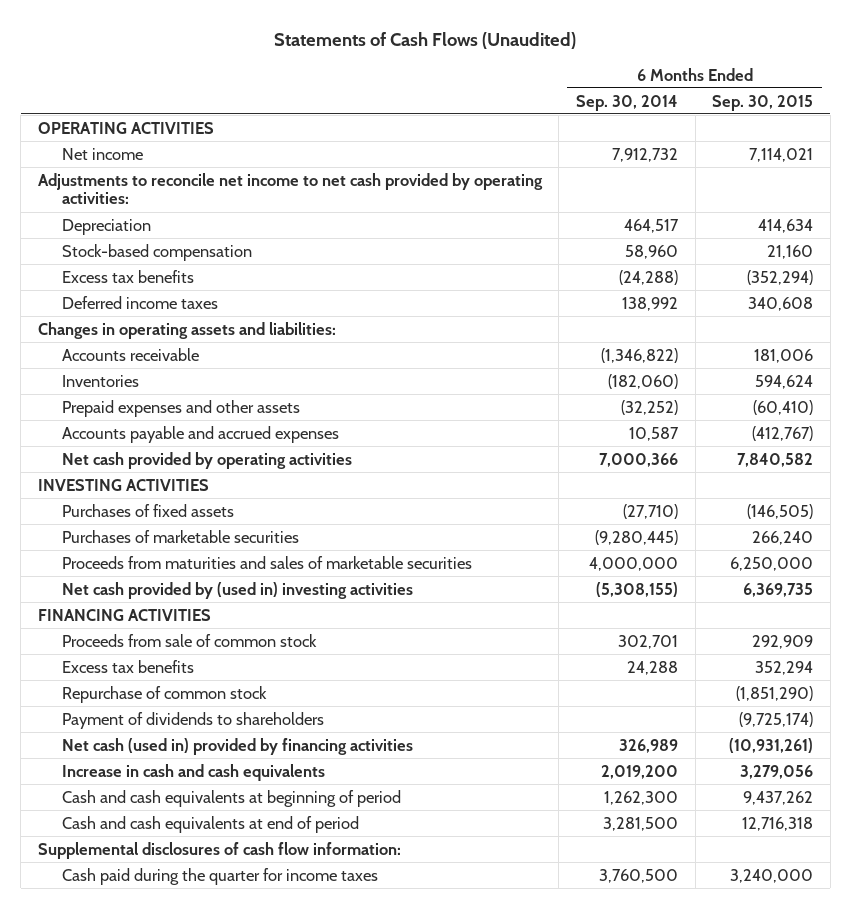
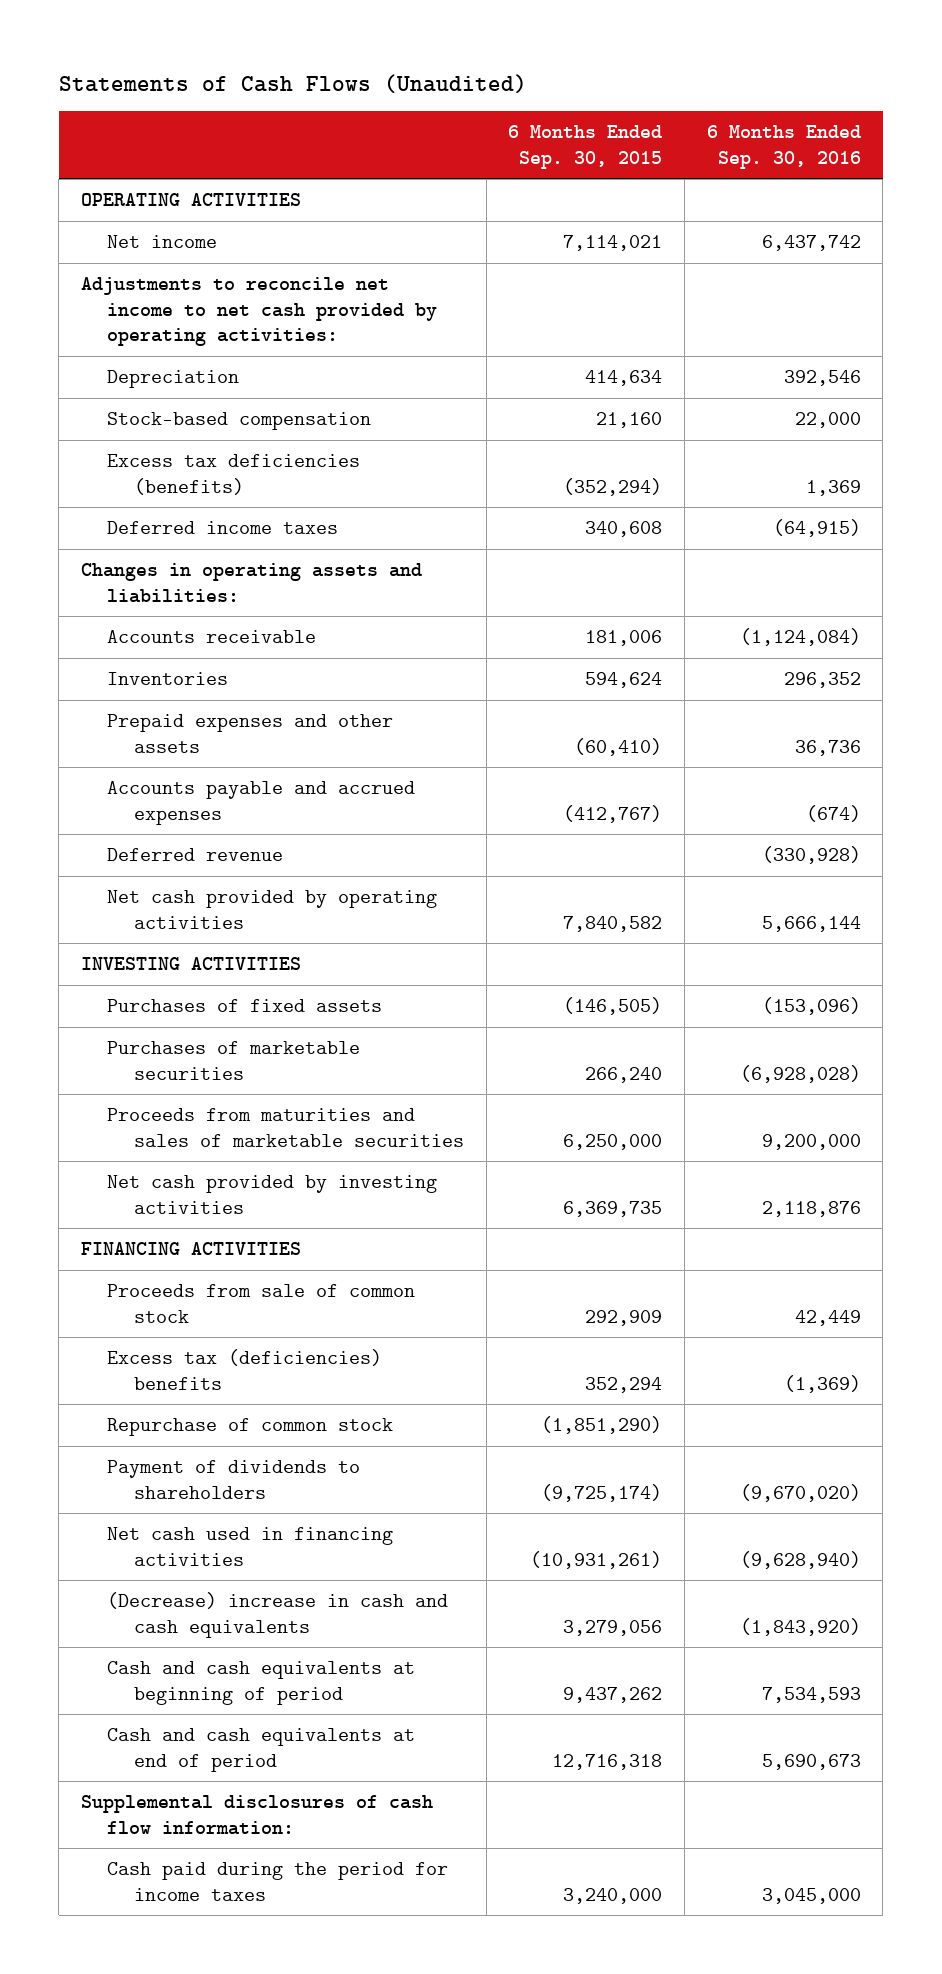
[575,94,678,111] Sep. 30, 2014 -> none
none -> [706,125,861,169] 6 Months Ended Sep. 30, 2016
[61,269,194,283] Excess tax benefits -> [107,454,361,495] Excess tax deficiencies (benefits)
none -> [107,848,284,862] Deferred revenue
[61,581,413,599] Net cash provided by (used in) investing activities -> [107,1175,438,1214] Net cash provided by investing activities
[61,659,194,673] Excess tax benefits -> [107,1349,383,1390] Excess tax (deficiencies) benefits
[61,737,413,755] Net cash (used in) provided by financing activities -> [107,1527,394,1566] Net cash used in financing activities
[61,763,325,781] Increase in cash and cash equivalents -> [107,1592,449,1638] (Decrease) increase in cash and cash equivalents
[61,867,378,885] Cash paid during the quarter for income taxes -> [107,1862,449,1901] Cash paid during the period for income taxes

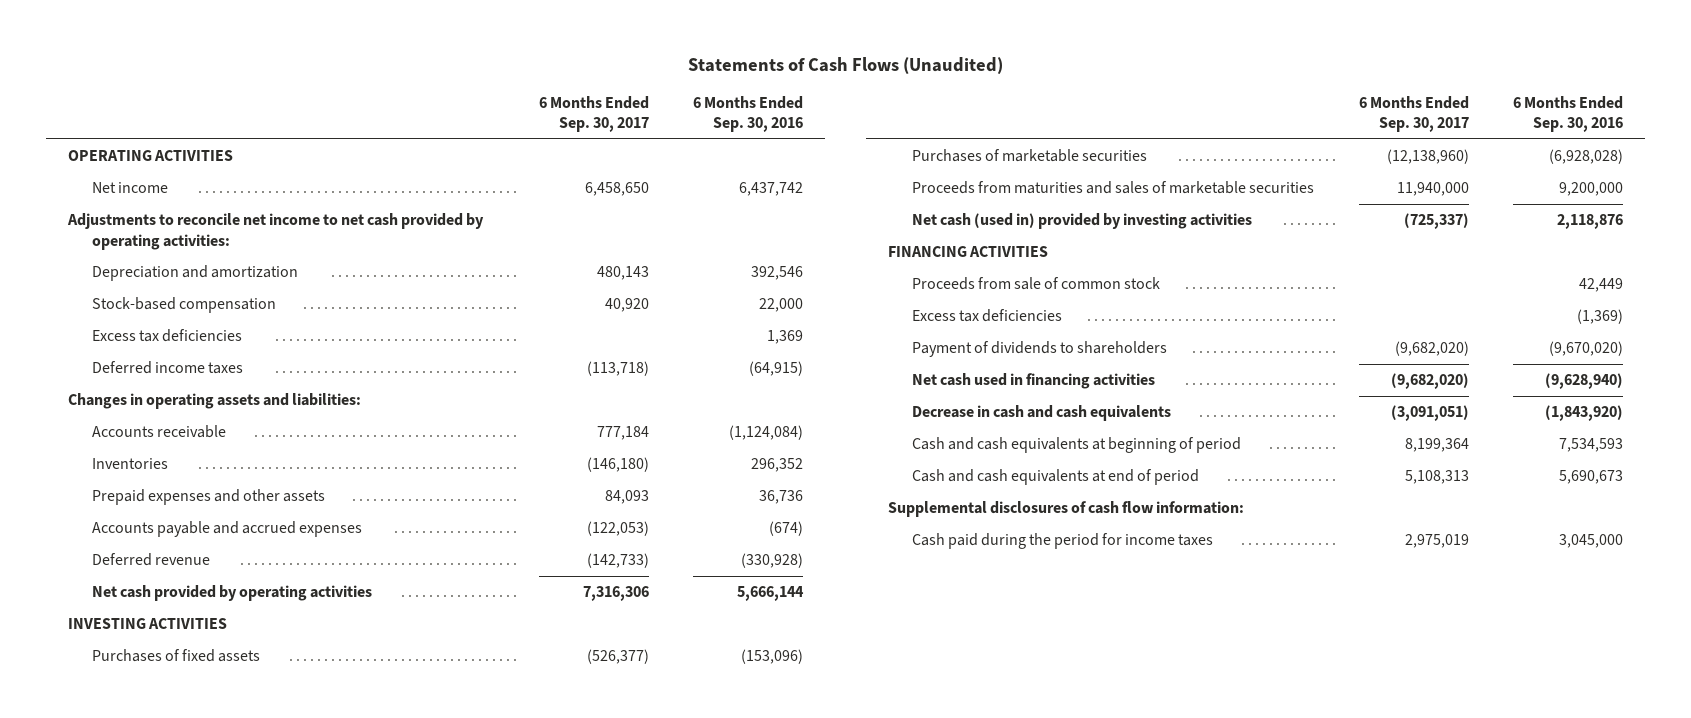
[508,125,663,169] 6 Months Ended Sep. 30, 2015 -> none
none -> [538,95,649,133] 6 Months Ended Sep. 30, 2017
[107,370,240,389] Depreciation -> [92,265,299,282] Depreciation and amortization
[107,454,361,495] Excess tax deficiencies (benefits) -> [92,329,243,343] Excess tax deficiencies
[107,1175,438,1214] Net cash provided by investing activities -> [912,213,1253,230] Net cash (used in) provided by investing activities
[107,1418,394,1437] Repurchase of common stock -> none
[107,1349,383,1390] Excess tax (deficiencies) benefits -> [912,309,1063,323] Excess tax deficiencies
[107,1592,449,1638] (Decrease) increase in cash and cash equivalents -> [912,405,1172,422] Decrease in cash and cash equivalents

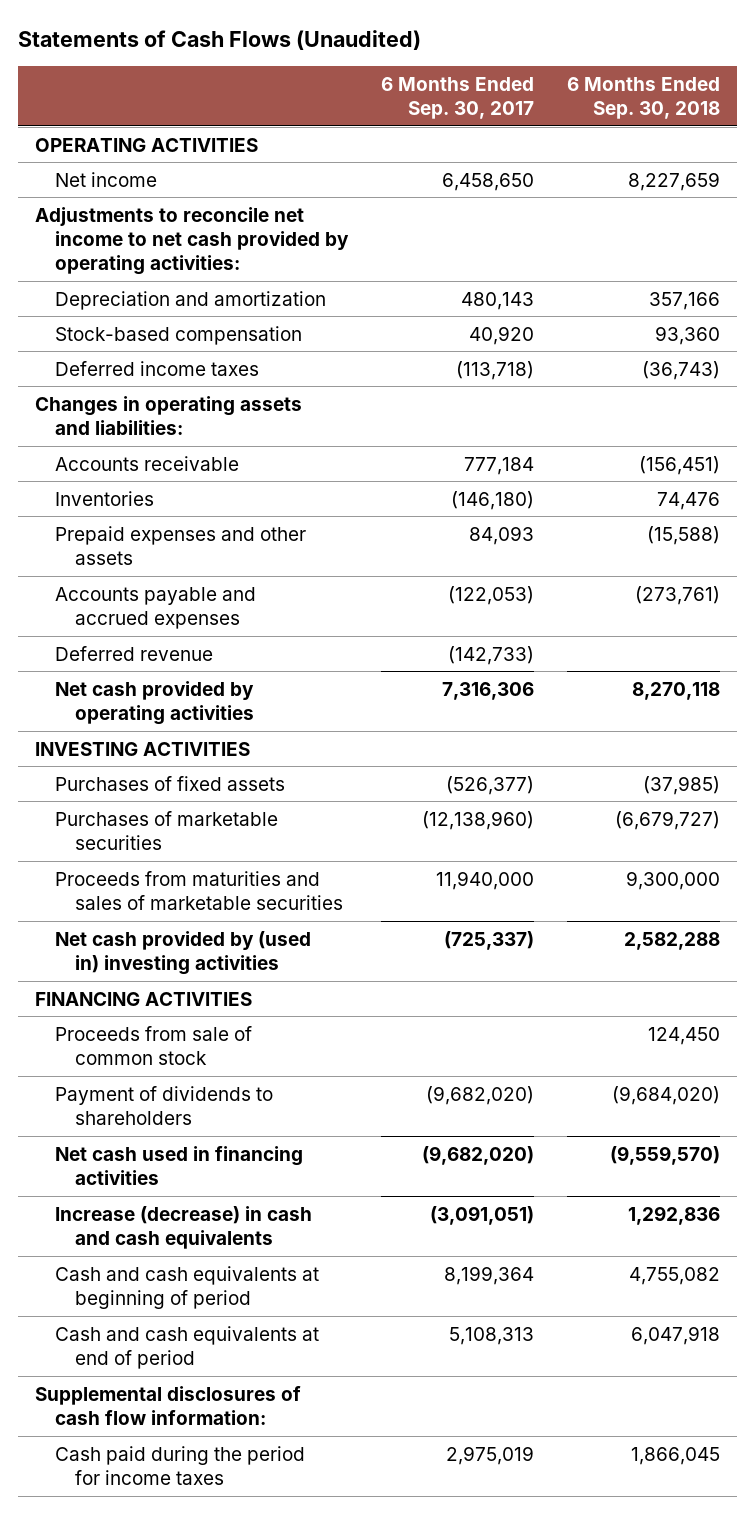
[693,95,804,133] 6 Months Ended Sep. 30, 2016 -> none
none -> [567,76,721,119] 6 Months Ended Sep. 30, 2018
[92,329,243,343] Excess tax deficiencies -> none
[912,213,1253,230] Net cash (used in) provided by investing activities -> [55,930,312,975] Net cash provided by (used in) investing activities
[912,309,1063,323] Excess tax deficiencies -> none
[912,405,1172,422] Decrease in cash and cash equivalents -> [55,1205,313,1249] Increase (decrease) in cash and cash equivalents

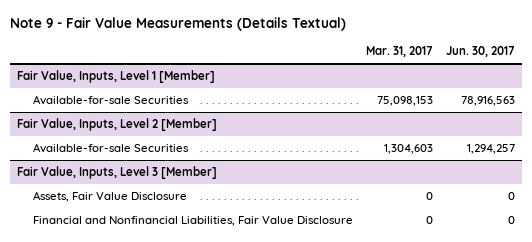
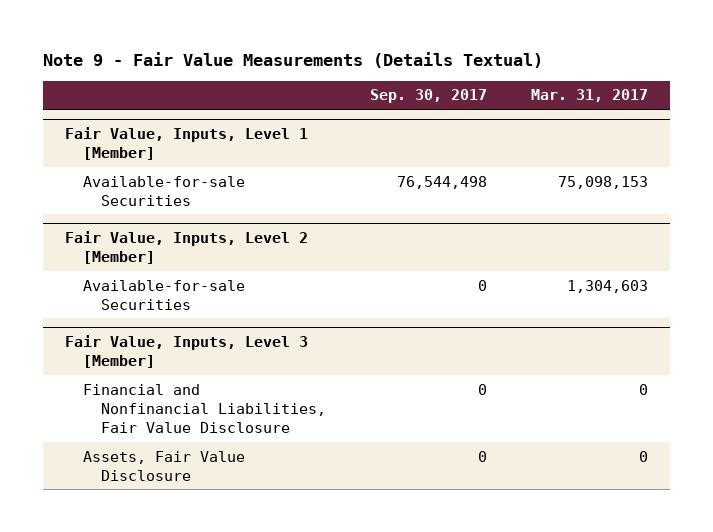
[446,46,516,58] Jun. 30, 2017 -> none
none -> [370,89,488,104] Sep. 30, 2017
[32,190,187,202] Assets, Fair Value Disclosure -> [83,450,246,481] Assets, Fair Value Disclosure

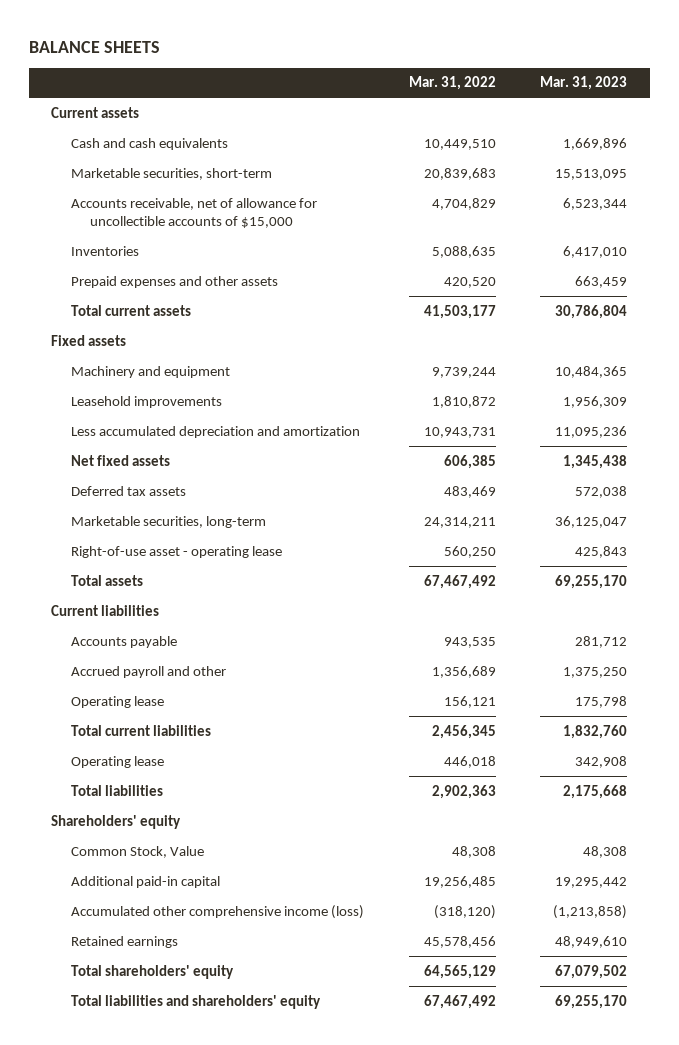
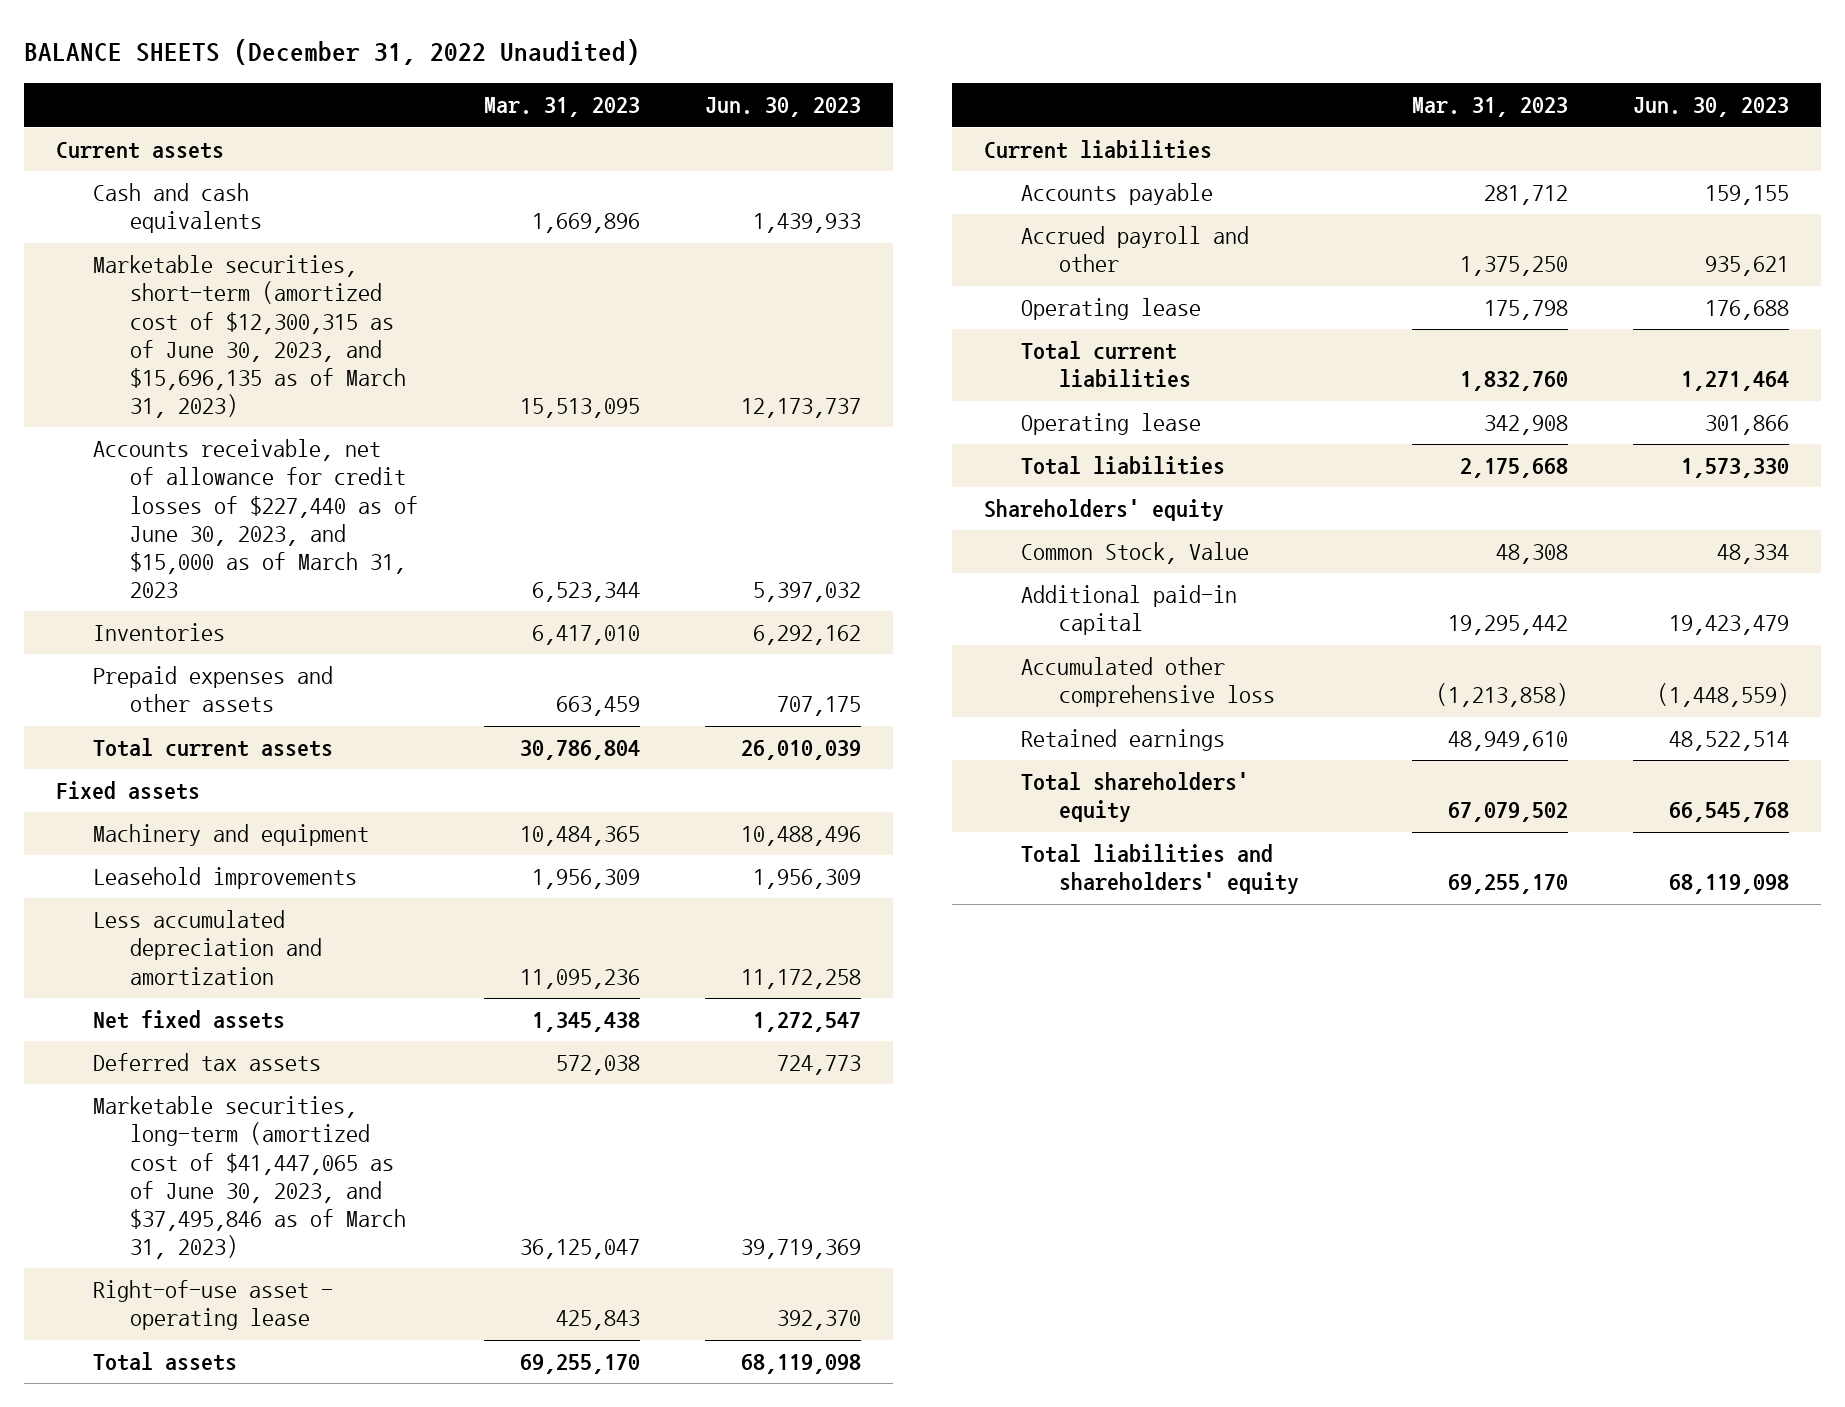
[29,40,161,53] BALANCE SHEETS -> [23,38,640,65] BALANCE SHEETS (December 31, 2022 Unaudited)
[408,76,496,91] Mar. 31, 2022 -> none
none -> [704,97,861,118] Jun. 30, 2023
[70,167,272,180] Marketable securities, short-term -> [93,255,407,419] Marketable securities, short-term (amortized cost of $12,300,315 as of June 30, 2023, and $15,696,135 as of March 31, 2023)
[70,197,317,229] Accounts receivable, net of allowance for uncollectible accounts of $15,000 -> [93,439,419,599] Accounts receivable, net of allowance for credit losses of $227,440 as of June 30, 2023, and $15,000 as of March 31, 2023
[70,515,266,528] Marketable securities, long-term -> [93,1096,407,1260] Marketable securities, long-term (amortized cost of $41,447,065 as of June 30, 2023, and $37,495,846 as of March 31, 2023)
[70,904,364,919] Accumulated other comprehensive income (loss) -> [1021,657,1275,708] Accumulated other comprehensive loss

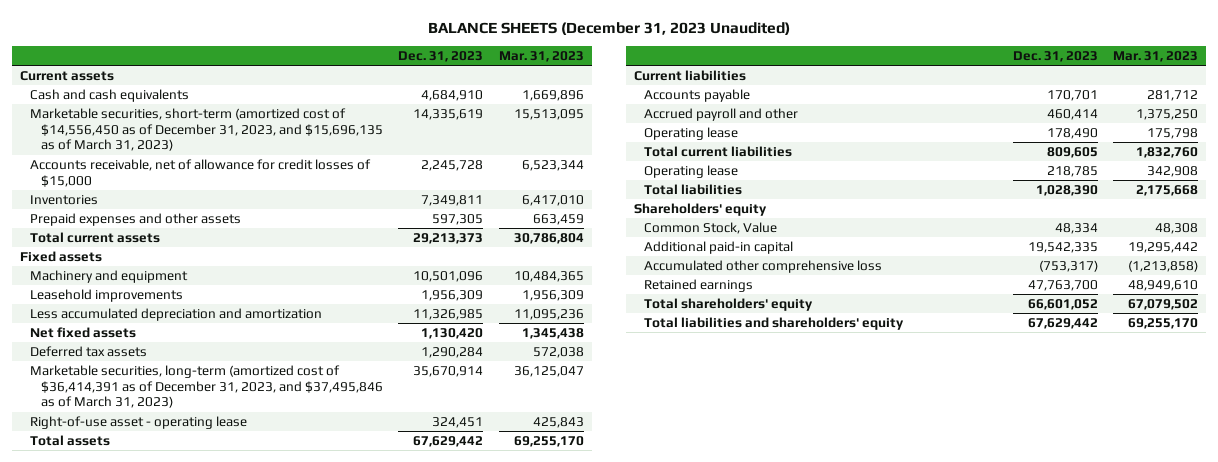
[23,38,640,65] BALANCE SHEETS (December 31, 2022 Unaudited) -> [427,21,790,35] BALANCE SHEETS (December 31, 2023 Unaudited)
[704,97,861,118] Jun. 30, 2023 -> none
none -> [398,51,484,63] Dec. 31, 2023
[93,255,407,419] Marketable securities, short-term (amortized cost of $12,300,315 as of June 30, 2023, and $15,696,135 as of March 31, 2023) -> [30,107,383,152] Marketable securities, short-term (amortized cost of $14,556,450 as of December 31, 2023, and $15,696,135 as of March 31, 2023)
[93,439,419,599] Accounts receivable, net of allowance for credit losses of $227,440 as of June 30, 2023, and $15,000 as of March 31, 2023 -> [30,158,372,187] Accounts receivable, net of allowance for credit losses of $15,000
[93,1096,407,1260] Marketable securities, long-term (amortized cost of $41,447,065 as of June 30, 2023, and $37,495,846 as of March 31, 2023) -> [30,364,383,409] Marketable securities, long-term (amortized cost of $36,414,391 as of December 31, 2023, and $37,495,846 as of March 31, 2023)

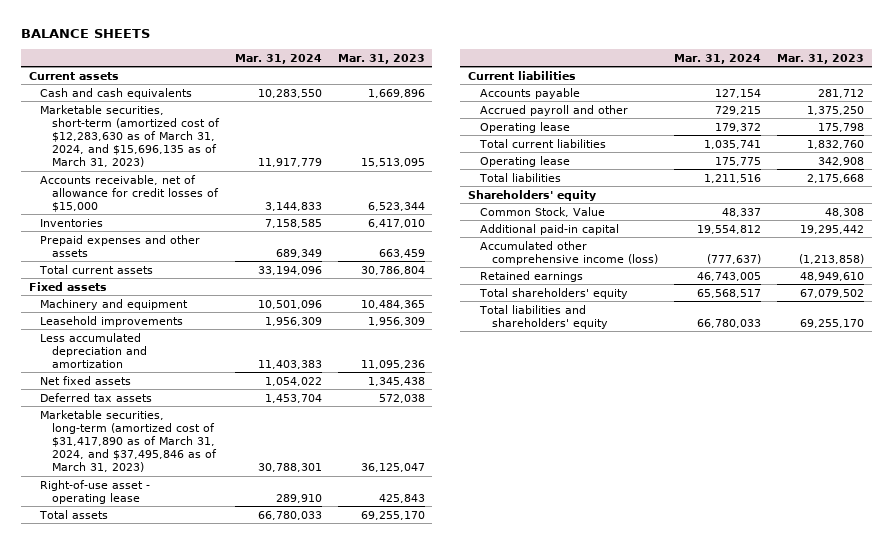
[427,21,790,35] BALANCE SHEETS (December 31, 2023 Unaudited) -> [20,29,150,39] BALANCE SHEETS
[398,51,484,63] Dec. 31, 2023 -> none
none -> [234,53,322,64] Mar. 31, 2024
[30,107,383,152] Marketable securities, short-term (amortized cost of $14,556,450 as of December 31, 2023, and $15,696,135 as of March 31, 2023) -> [40,104,221,168] Marketable securities, short-term (amortized cost of $12,283,630 as of March 31, 2024, and $15,696,135 as of March 31, 2023)
[30,364,383,409] Marketable securities, long-term (amortized cost of $36,414,391 as of December 31, 2023, and $37,495,846 as of March 31, 2023) -> [40,409,218,473] Marketable securities, long-term (amortized cost of $31,417,890 as of March 31, 2024, and $37,495,846 as of March 31, 2023)
[644,259,883,273] Accumulated other comprehensive loss -> [480,240,658,265] Accumulated other comprehensive income (loss)

